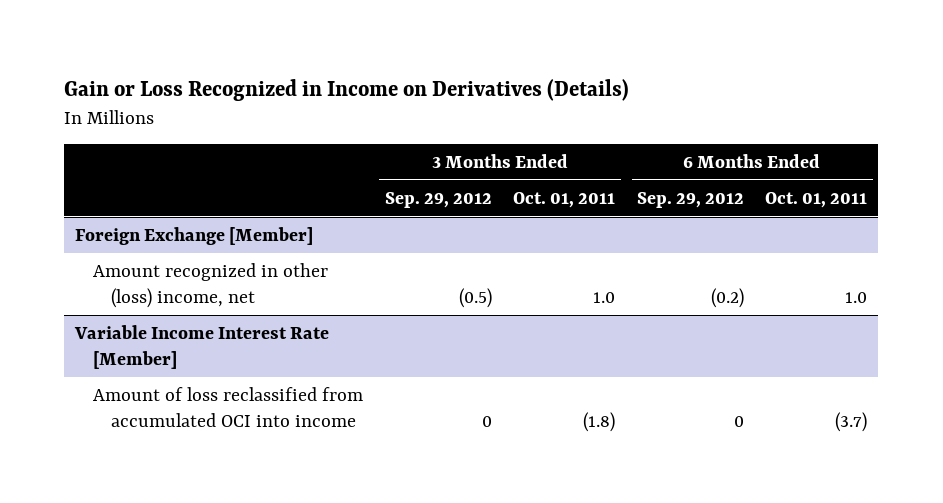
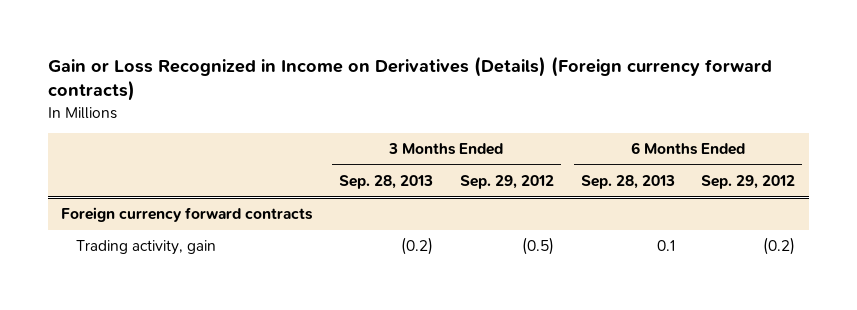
[64,79,630,102] Gain or Loss Recognized in Income on Derivatives (Details) -> [47,56,772,102] Gain or Loss Recognized in Income on Derivatives (Details) (Foreign currency forward contracts)
[513,191,616,208] Oct. 01, 2011 -> none
[765,191,868,208] Oct. 01, 2011 -> none
none -> [339,175,434,190] Sep. 28, 2013
none -> [580,175,675,190] Sep. 28, 2013
[75,226,314,245] Foreign Exchange [Member] -> none
[74,324,330,369] Variable Income Interest Rate [Member] -> none
[93,386,364,427] Amount of loss reclassified from accumulated OCI into income -> none
none -> [61,207,314,223] Foreign currency forward contracts
[93,262,329,308] Amount recognized in other (loss) income, net -> [75,240,216,256] Trading activity, gain

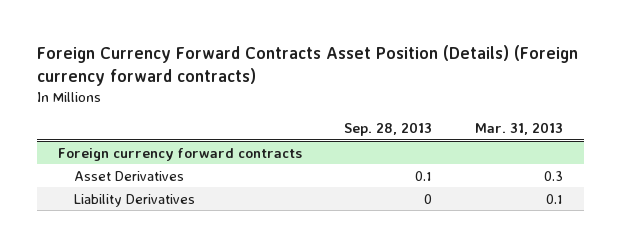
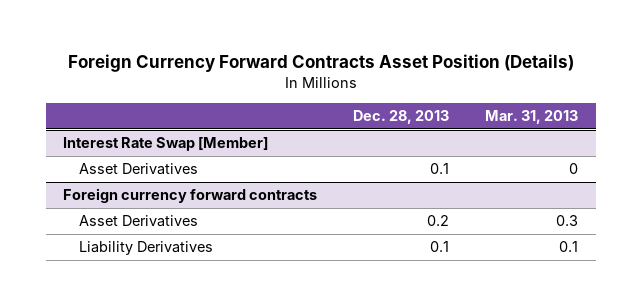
[36,45,578,86] Foreign Currency Forward Contracts Asset Position (Details) (Foreign currency forward contracts) -> [67,54,574,73] Foreign Currency Forward Contracts Asset Position (Details)
[344,121,433,136] Sep. 28, 2013 -> none
none -> [353,110,450,125] Dec. 28, 2013
none -> [63,137,269,152] Interest Rate Swap [Member]
none -> [78,163,198,176] Asset Derivatives

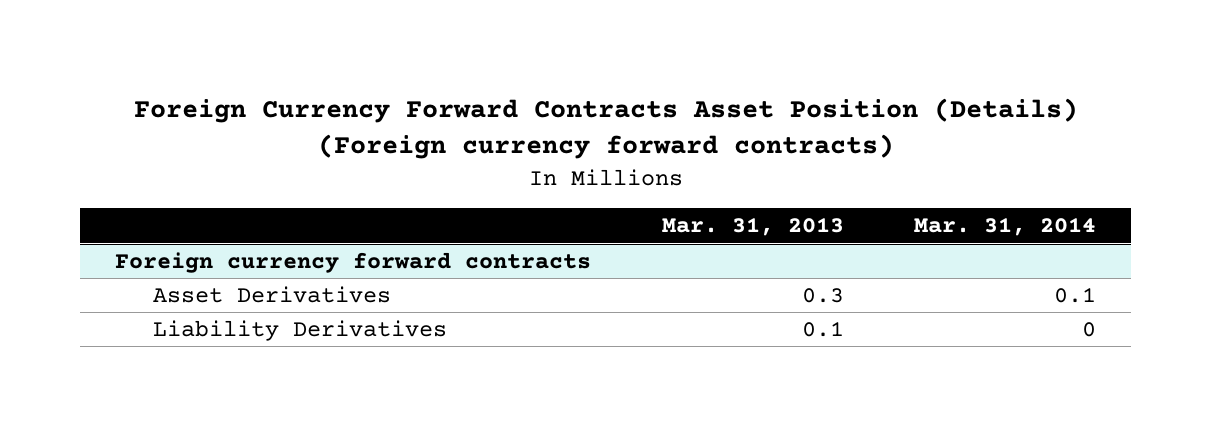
[67,54,574,73] Foreign Currency Forward Contracts Asset Position (Details) -> [133,97,1078,160] Foreign Currency Forward Contracts Asset Position (Details) (Foreign currency forward contracts)
[353,110,450,125] Dec. 28, 2013 -> none
none -> [914,217,1097,237] Mar. 31, 2014
[63,137,269,152] Interest Rate Swap [Member] -> none
[78,163,198,176] Asset Derivatives -> none

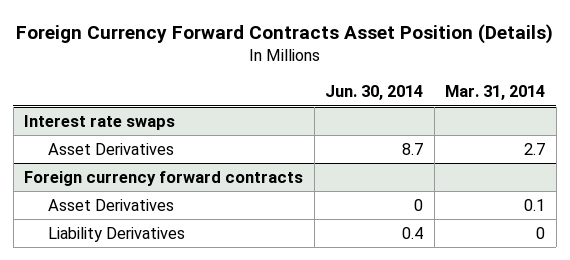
[133,97,1078,160] Foreign Currency Forward Contracts Asset Position (Details) (Foreign currency forward contracts) -> [15,23,553,44] Foreign Currency Forward Contracts Asset Position (Details)
[661,217,844,237] Mar. 31, 2013 -> none
none -> [325,85,424,101] Jun. 30, 2014
none -> [24,114,176,130] Interest rate swaps
none -> [48,142,175,155] Asset Derivatives

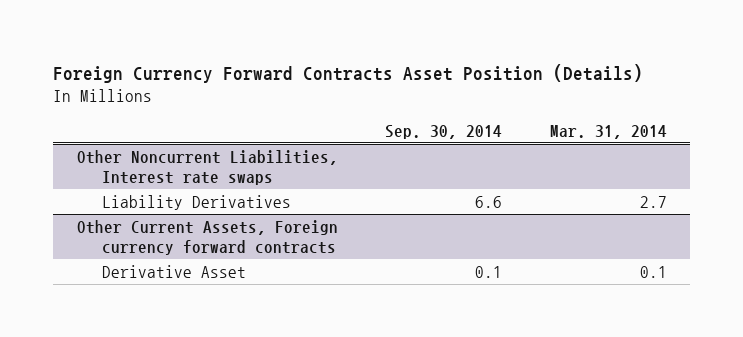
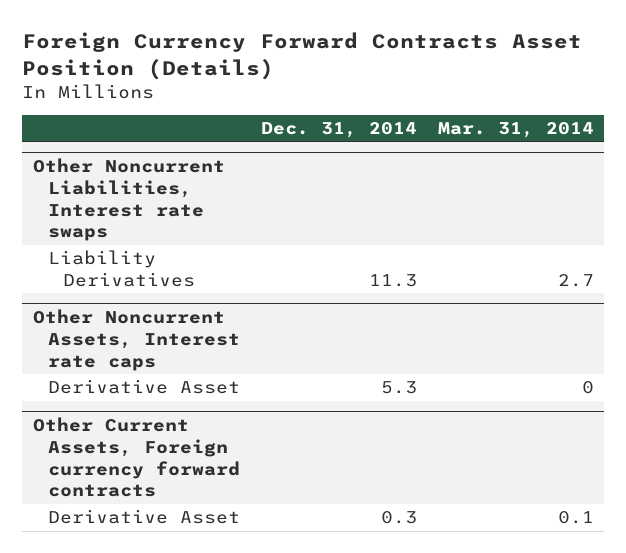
[385,124,503,139] Sep. 30, 2014 -> none
none -> [260,121,417,138] Dec. 31, 2014
none -> [32,309,240,371] Other Noncurrent Assets, Interest rate caps
none -> [47,379,240,395] Derivative Asset

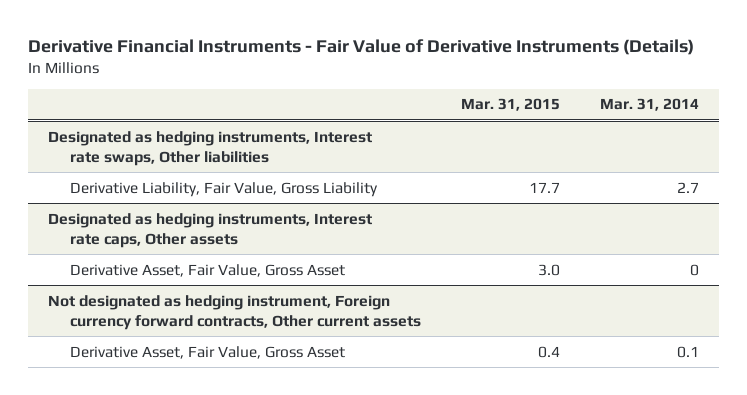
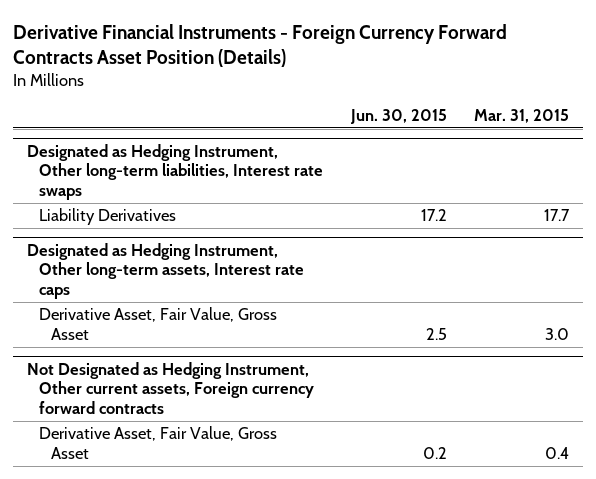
[27,39,694,56] Derivative Financial Instruments - Fair Value of Derivative Instruments (Details) -> [13,23,508,67] Derivative Financial Instruments - Foreign Currency Forward Contracts Asset Position (Details)
[600,98,700,112] Mar. 31, 2014 -> none
none -> [349,108,447,124] Jun. 30, 2015
[47,130,372,166] Designated as hedging instruments, Interest rate swaps, Other liabilities -> [27,144,323,200] Designated as Hedging Instrument, Other long-term liabilities, Interest rate swaps
[70,181,379,197] Derivative Liability, Fair Value, Gross Liability -> [38,208,176,226] Liability Derivatives
[47,212,372,248] Designated as hedging instruments, Interest rate caps, Other assets -> [27,243,304,299] Designated as Hedging Instrument, Other long-term assets, Interest rate caps
[47,294,422,330] Not designated as hedging instrument, Foreign currency forward contracts, Other current assets -> [27,362,314,414] Not Designated as Hedging Instrument, Other current assets, Foreign currency forward contracts

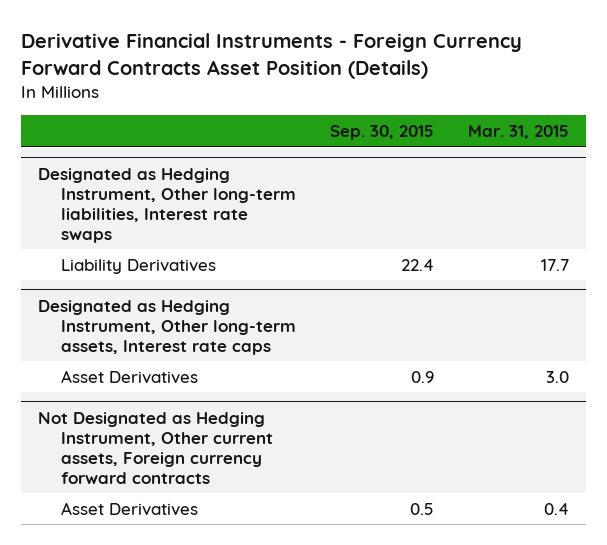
[349,108,447,124] Jun. 30, 2015 -> none
none -> [329,125,434,141] Sep. 30, 2015
[38,307,277,340] Derivative Asset, Fair Value, Gross Asset -> [61,369,199,384] Asset Derivatives
[38,426,277,459] Derivative Asset, Fair Value, Gross Asset -> [61,501,199,516] Asset Derivatives

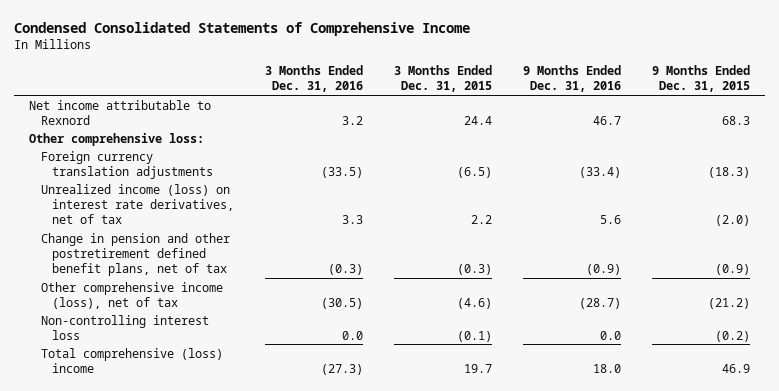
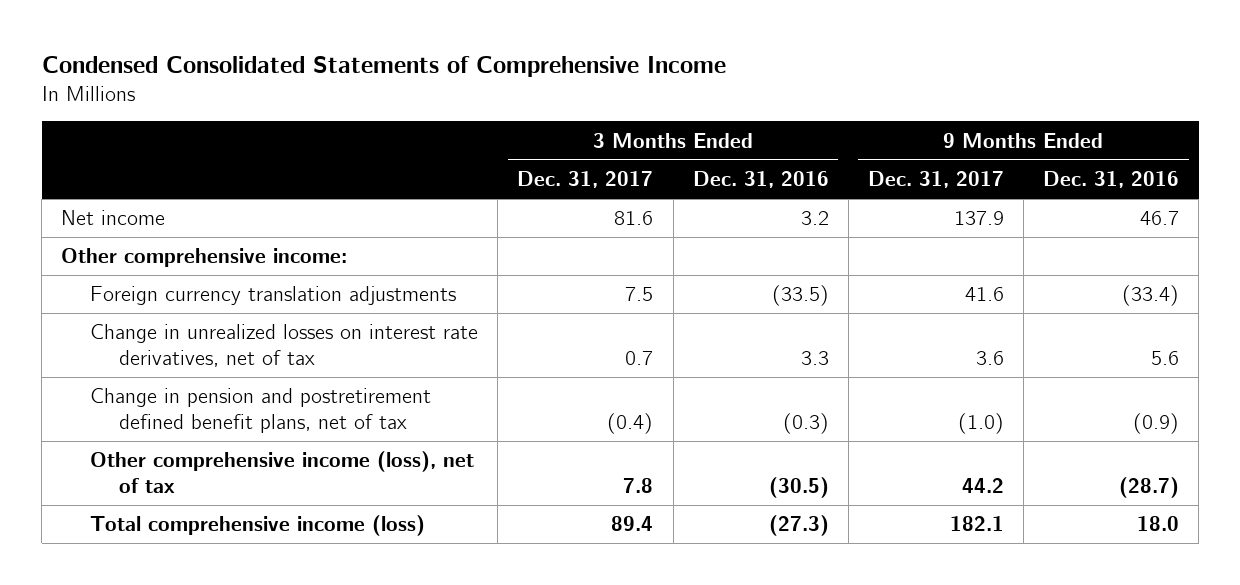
[394,65,493,93] 3 Months Ended Dec. 31, 2015 -> none
[652,65,751,93] 9 Months Ended Dec. 31, 2015 -> none
none -> [517,171,654,189] Dec. 31, 2017
none -> [867,171,1004,189] Dec. 31, 2017
[29,99,212,125] Net income attributable to Rexnord -> [61,210,166,226] Net income
[29,132,205,146] Other comprehensive loss: -> [61,248,348,268] Other comprehensive income:
[40,183,235,224] Unrealized income (loss) on interest rate derivatives, net of tax -> [90,324,479,368] Change in unrealized losses on interest rate derivatives, net of tax
[40,232,230,276] Change in pension and other postretirement defined benefit plans, net of tax -> [90,388,432,434] Change in pension and postretirement defined benefit plans, net of tax
[40,314,209,340] Non-controlling interest loss -> none
[40,347,223,373] Total comprehensive (loss) income -> [90,515,426,537] Total comprehensive income (loss)

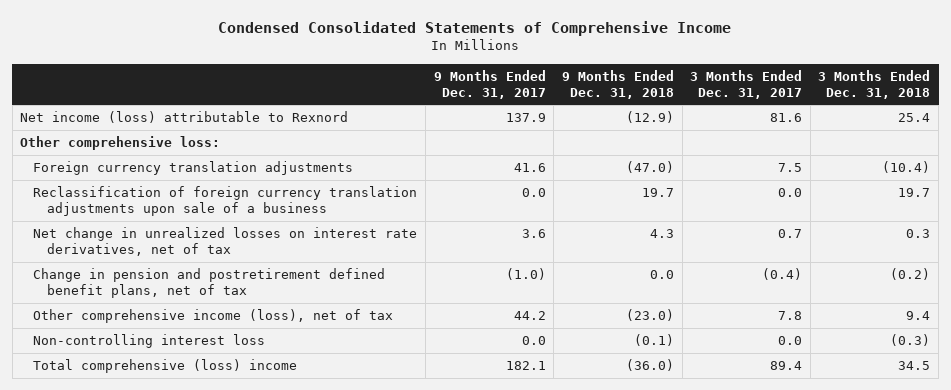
[692,171,829,189] Dec. 31, 2016 -> none
[1043,171,1180,189] Dec. 31, 2016 -> none
none -> [561,69,674,99] 9 Months Ended Dec. 31, 2018
none -> [818,69,931,99] 3 Months Ended Dec. 31, 2018
[61,210,166,226] Net income -> [20,111,349,124] Net income (loss) attributable to Rexnord
[61,248,348,268] Other comprehensive income: -> [20,136,221,151] Other comprehensive loss:
none -> [33,186,418,217] Reclassification of foreign currency translation adjustments upon sale of a business
[90,324,479,368] Change in unrealized losses on interest rate derivatives, net of tax -> [33,227,418,257] Net change in unrealized losses on interest rate derivatives, net of tax
none -> [33,334,266,349] Non-controlling interest loss
[90,515,426,537] Total comprehensive income (loss) -> [33,359,298,374] Total comprehensive (loss) income

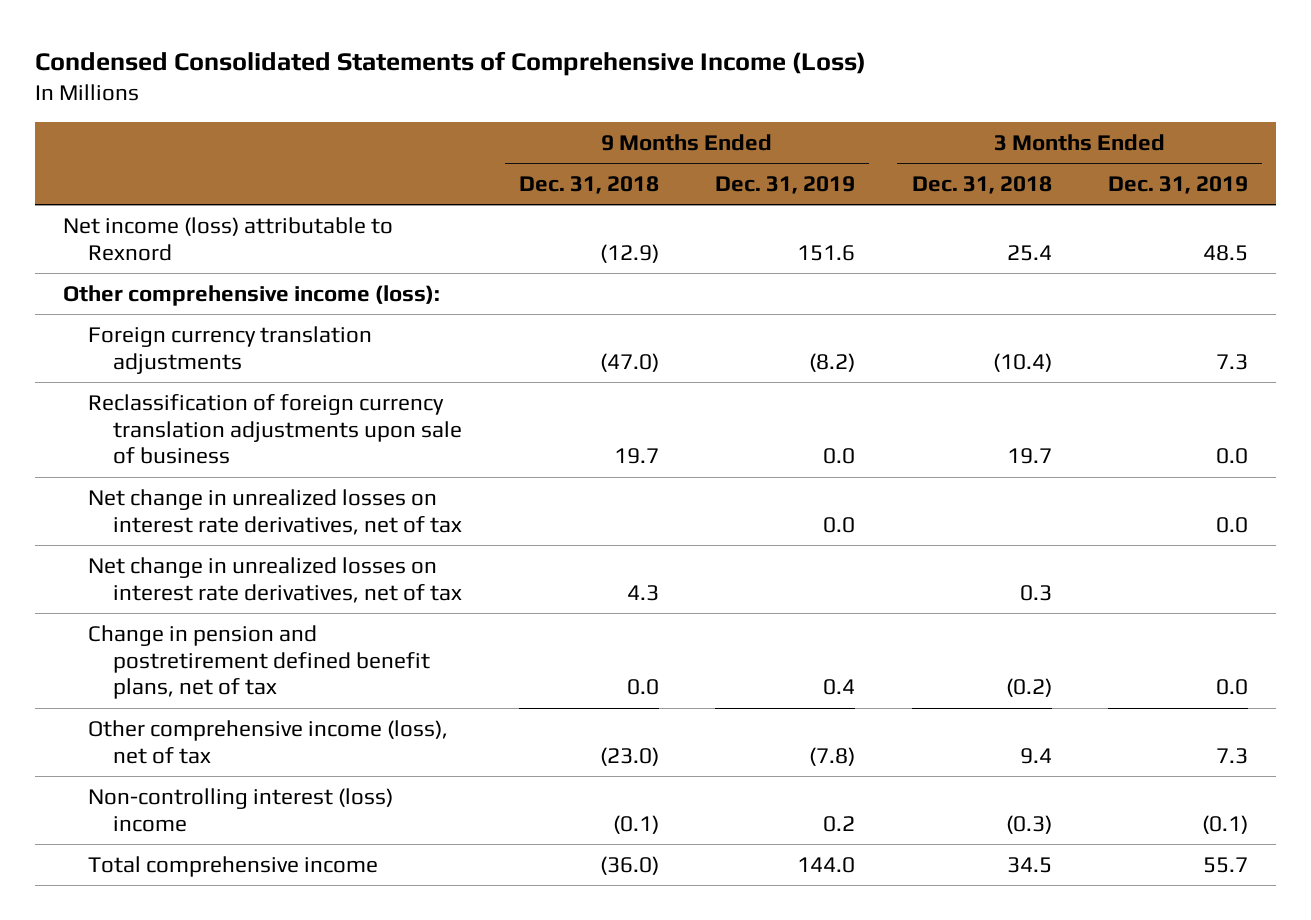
[218,20,732,36] Condensed Consolidated Statements of Comprehensive Income -> [35,50,867,76] Condensed Consolidated Statements of Comprehensive Income (Loss)
[433,69,546,99] 9 Months Ended Dec. 31, 2017 -> none
[690,69,803,99] 3 Months Ended Dec. 31, 2017 -> none
none -> [715,176,856,195] Dec. 31, 2019
none -> [1107,176,1248,195] Dec. 31, 2019
[20,136,221,151] Other comprehensive loss: -> [63,284,441,306] Other comprehensive income (loss):
[33,186,418,217] Reclassification of foreign currency translation adjustments upon sale of a business -> [88,393,463,465] Reclassification of foreign currency translation adjustments upon sale of business
none -> [88,488,463,535] Net change in unrealized losses on interest rate derivatives, net of tax
[33,334,266,349] Non-controlling interest loss -> [88,787,394,832] Non-controlling interest (loss) income
[33,359,298,374] Total comprehensive (loss) income -> [88,855,379,877] Total comprehensive income

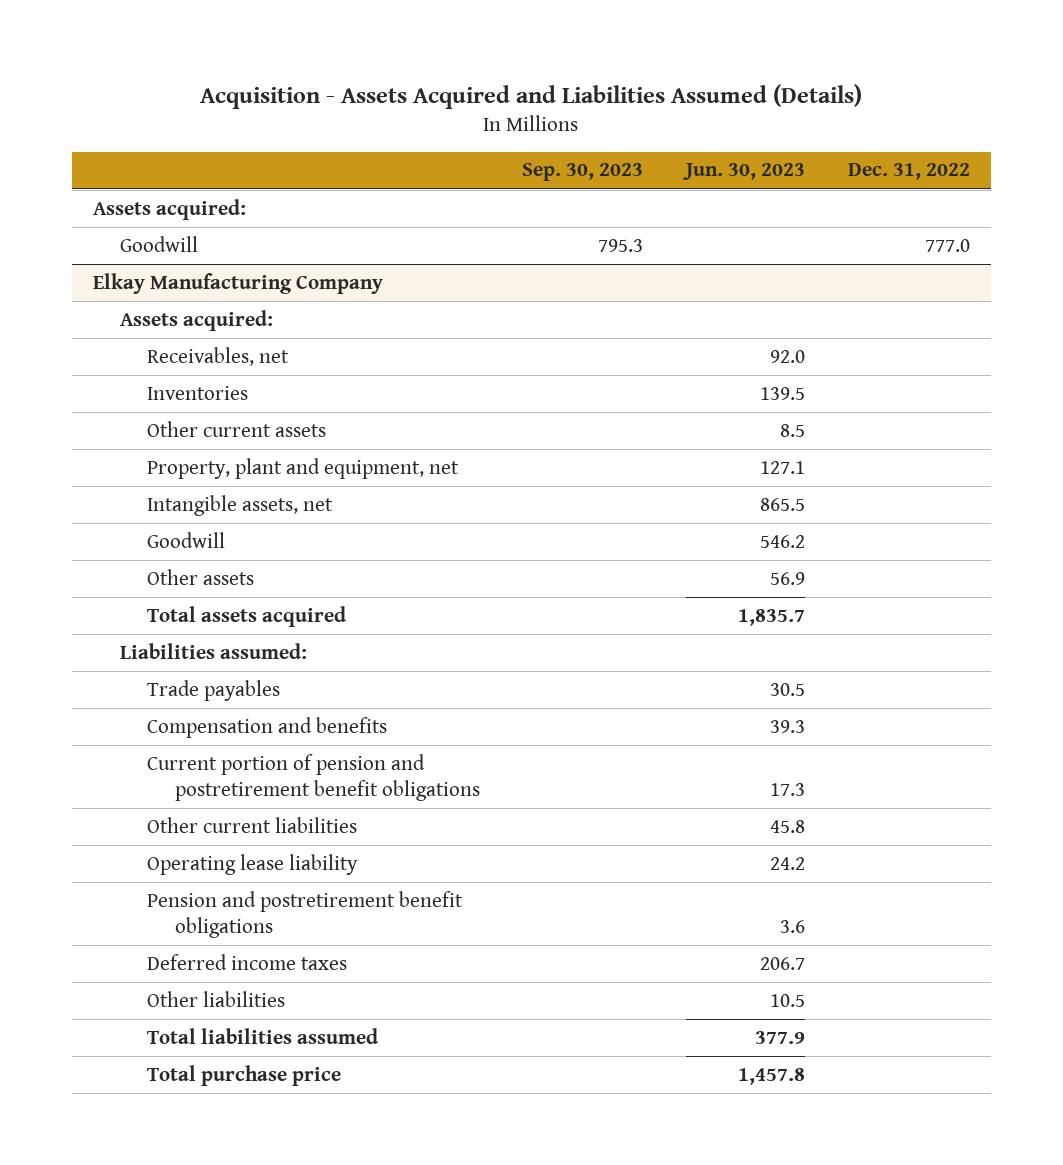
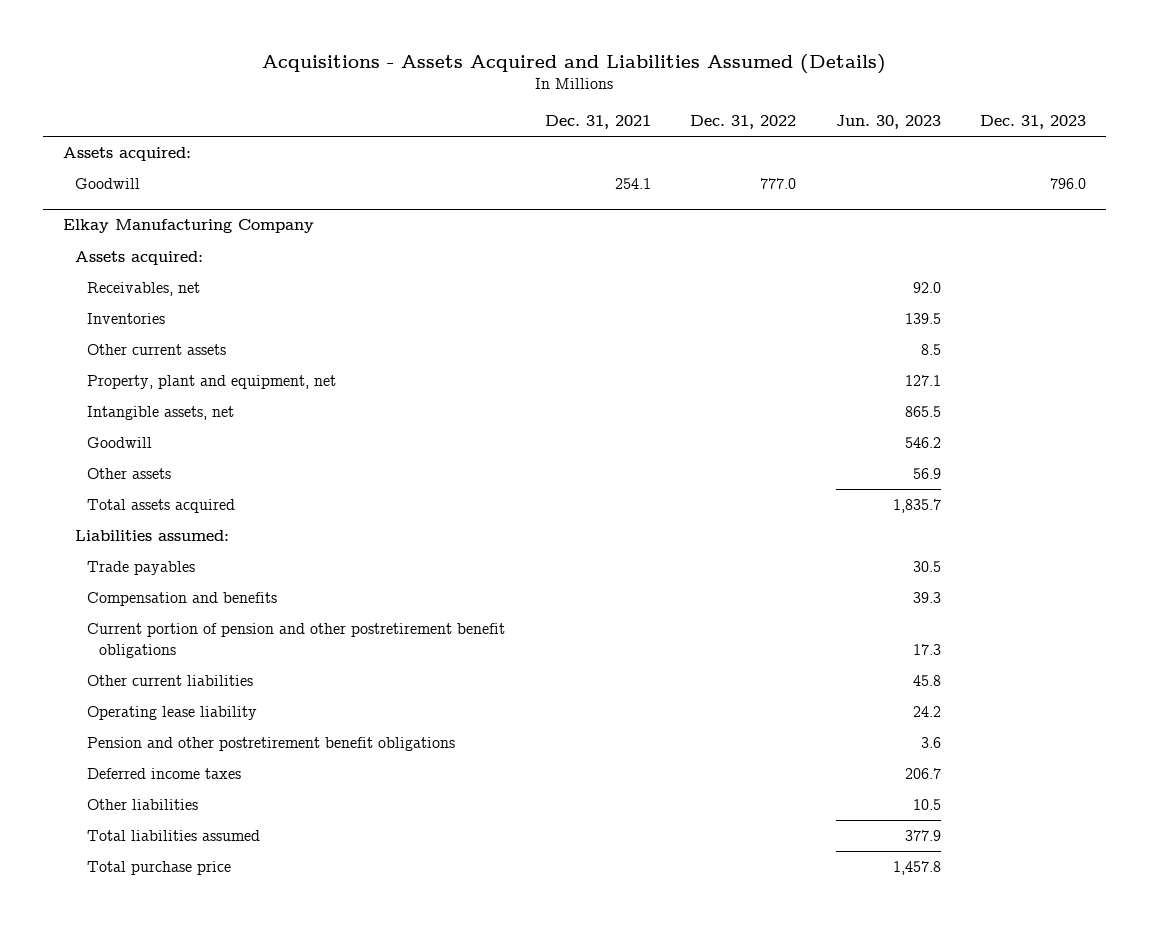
[200,84,863,110] Acquisition - Assets Acquired and Liabilities Assumed (Details) -> [262,53,887,74] Acquisitions - Assets Acquired and Liabilities Assumed (Details)
[522,163,644,182] Sep. 30, 2023 -> none
none -> [544,115,651,130] Dec. 31, 2021
none -> [980,115,1087,130] Dec. 31, 2023
[147,753,480,801] Current portion of pension and postretirement benefit obligations -> [86,623,505,658] Current portion of pension and other postretirement benefit obligations
[147,890,464,938] Pension and postretirement benefit obligations -> [86,737,455,752] Pension and other postretirement benefit obligations

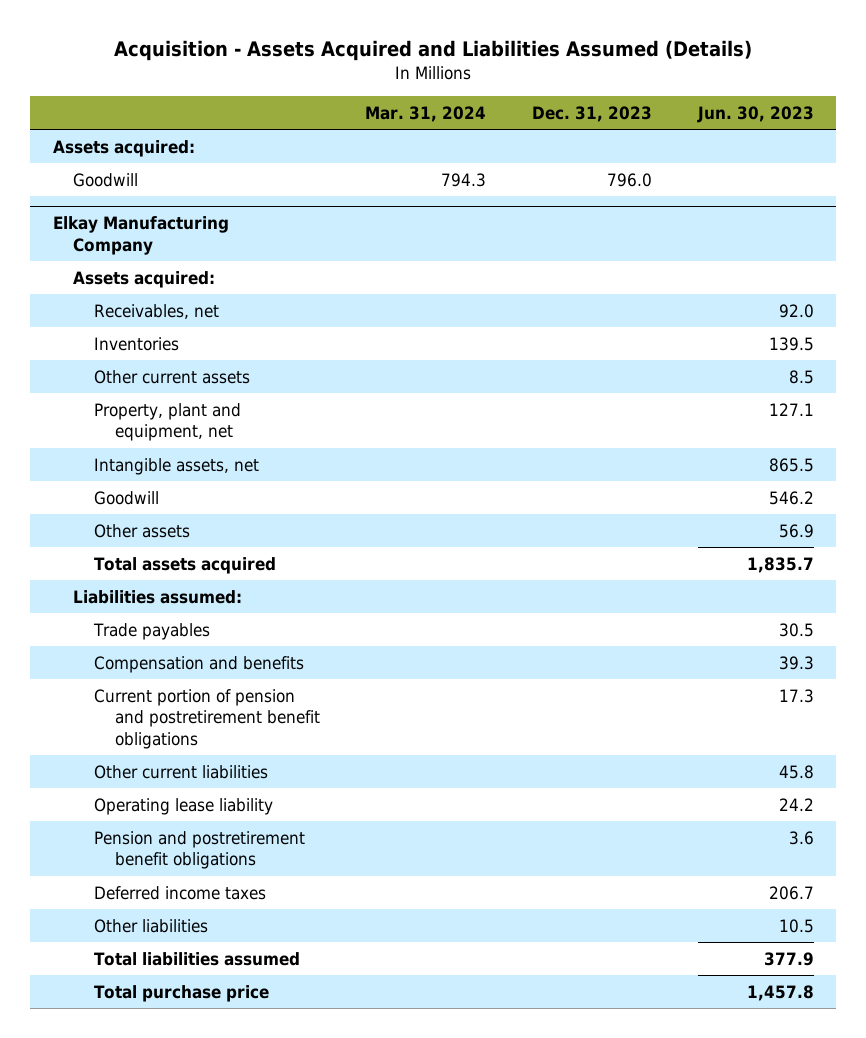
[262,53,887,74] Acquisitions - Assets Acquired and Liabilities Assumed (Details) -> [114,40,753,62] Acquisition - Assets Acquired and Liabilities Assumed (Details)
[544,115,651,130] Dec. 31, 2021 -> none
[690,115,797,130] Dec. 31, 2022 -> none
none -> [365,105,487,122] Mar. 31, 2024
[86,623,505,658] Current portion of pension and other postretirement benefit obligations -> [93,688,320,750] Current portion of pension and postretirement benefit obligations
[86,737,455,752] Pension and other postretirement benefit obligations -> [93,830,305,870] Pension and postretirement benefit obligations

